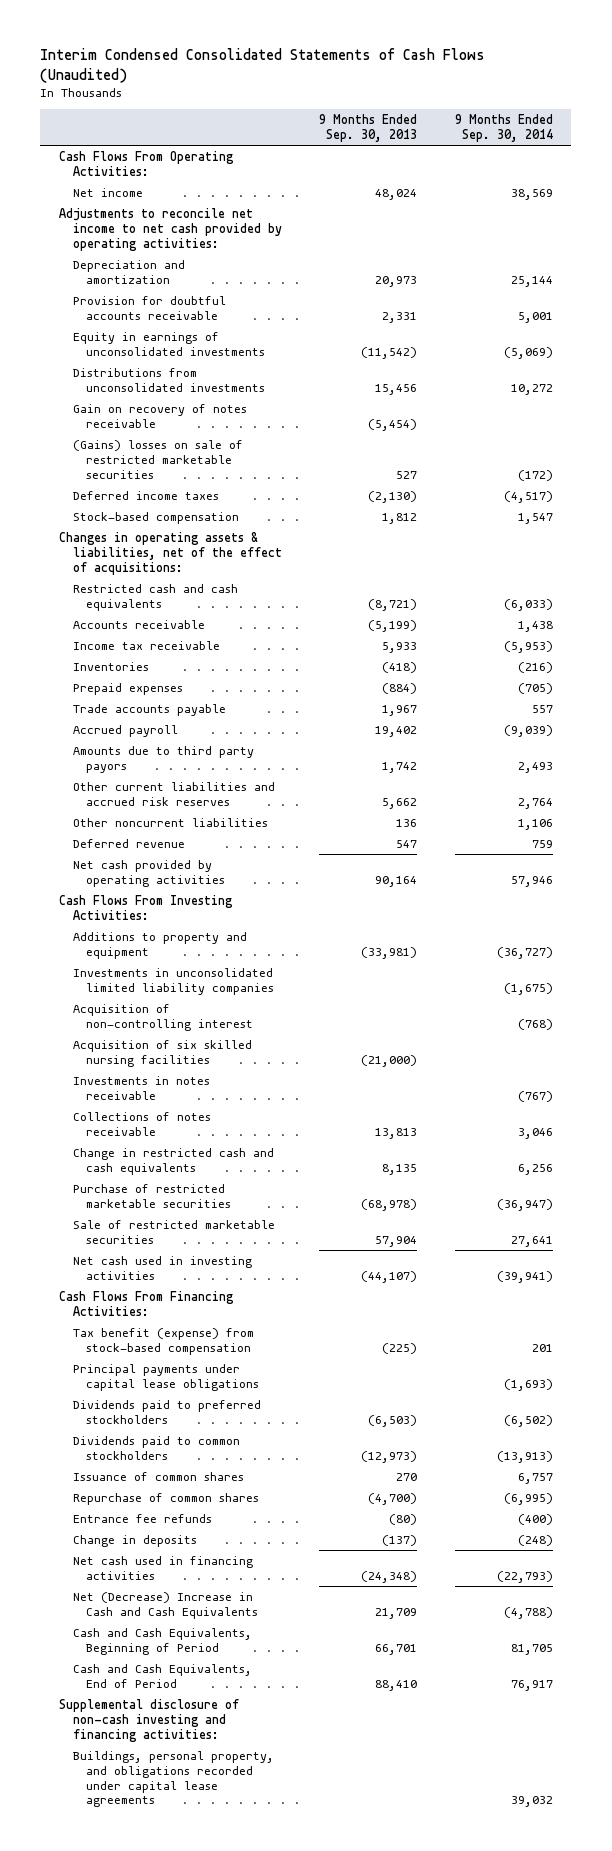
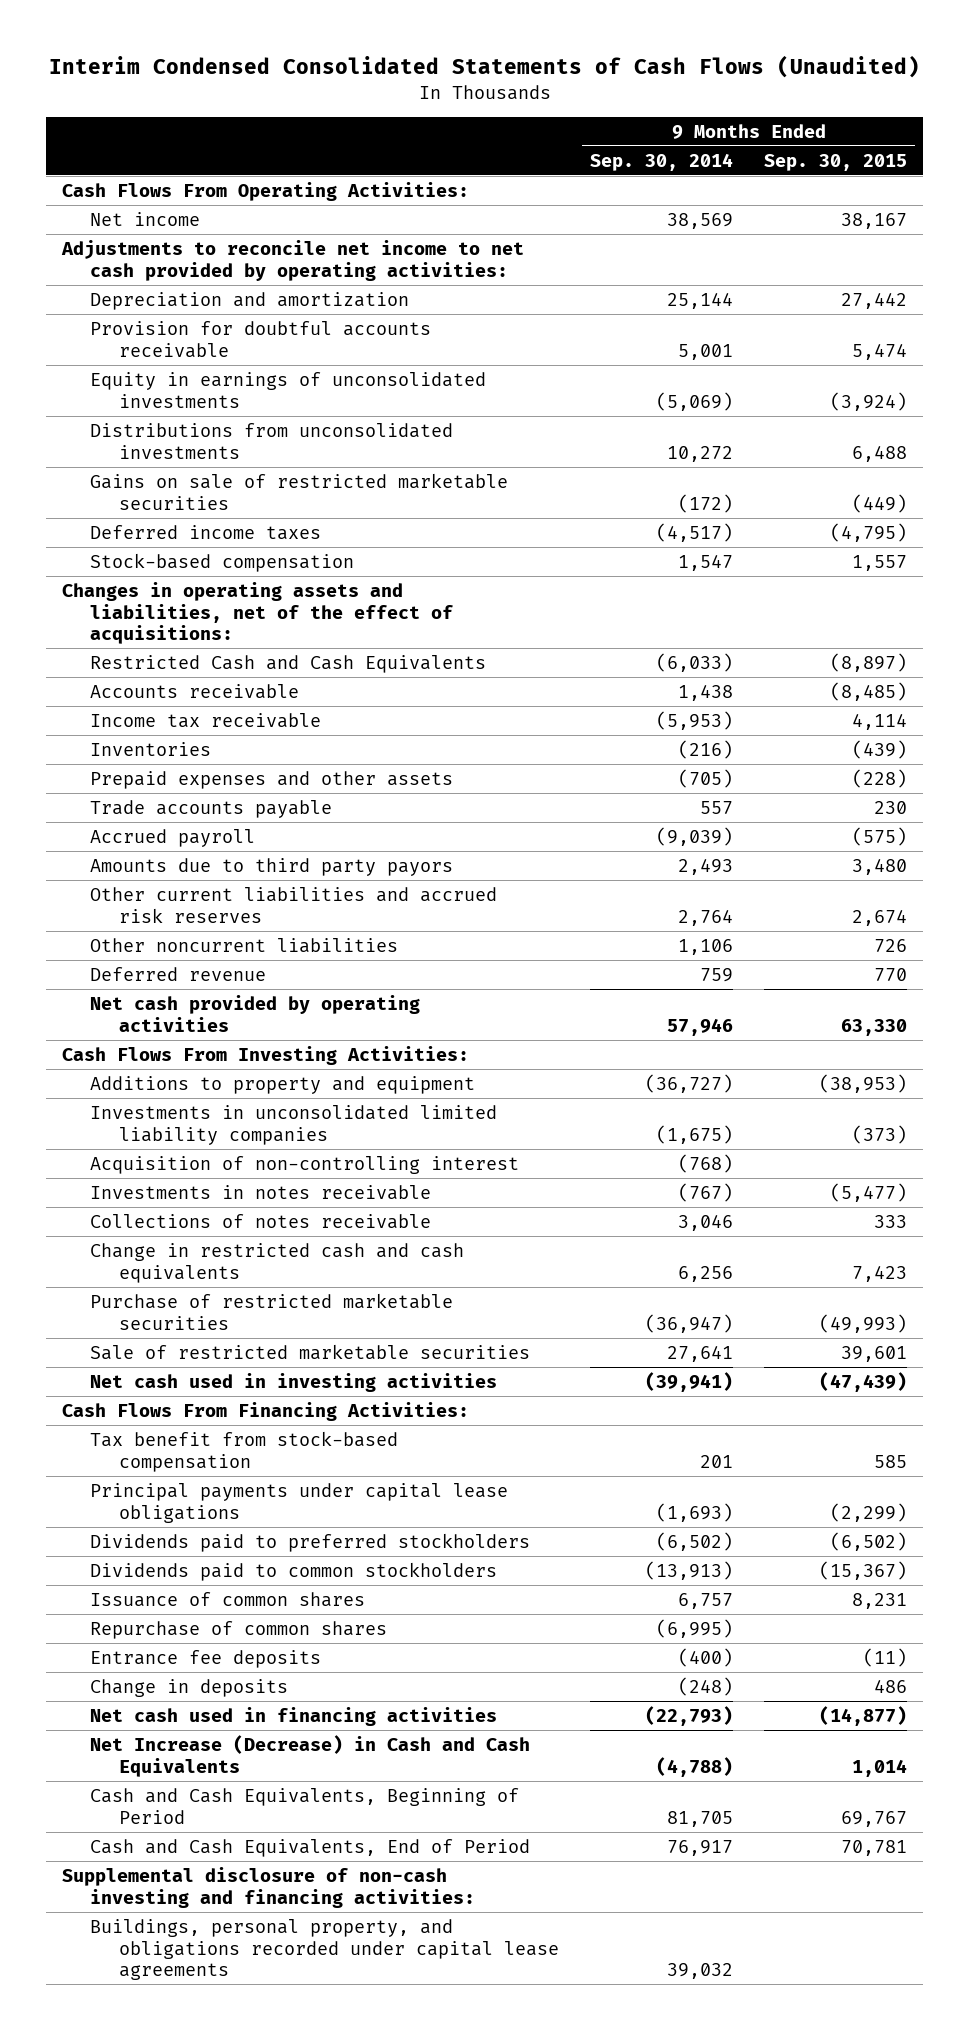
[319,114,418,142] 9 Months Ended Sep. 30, 2013 -> none
none -> [764,153,908,171] Sep. 30, 2015
[72,403,247,428] Gain on recovery of notes receivable -> none
[72,439,243,479] (Gains) losses on sale of restricted marketable securities -> [90,472,509,510] Gains on sale of restricted marketable securities
[59,531,282,575] Changes in operating assets & liabilities, net of the effect of acquisitions: -> [61,581,454,645] Changes in operating assets and liabilities, net of the effect of acquisitions:
[72,583,238,611] Restricted cash and cash equivalents -> [90,654,487,673] Restricted Cash and Cash Equivalents
[72,682,183,695] Prepaid expenses -> [90,770,454,789] Prepaid expenses and other assets
[72,1039,252,1067] Acquisition of six skilled nursing facilities -> none
[72,1327,254,1355] Tax benefit (expense) from stock-based compensation -> [90,1430,399,1472] Tax benefit from stock-based compensation
[72,1513,212,1523] Entrance fee refunds -> [90,1649,322,1668] Entrance fee deposits
[72,1591,258,1619] Net (Decrease) Increase in Cash and Cash Equivalents -> [90,1734,531,1777] Net Increase (Decrease) in Cash and Cash Equivalents

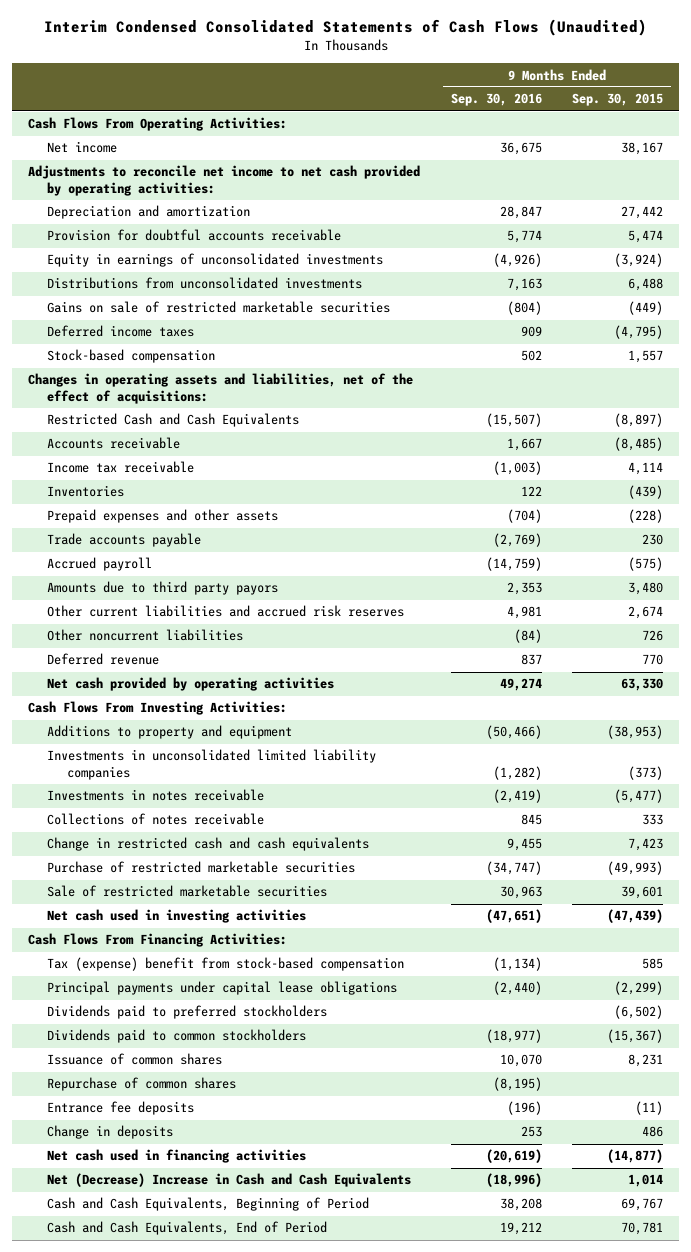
[590,152,734,171] Sep. 30, 2014 -> none
none -> [450,93,542,107] Sep. 30, 2016
[90,1155,520,1174] Acquisition of non-controlling interest -> none
[90,1430,399,1472] Tax benefit from stock-based compensation -> [47,957,405,972] Tax (expense) benefit from stock-based compensation
[90,1734,531,1777] Net Increase (Decrease) in Cash and Cash Equivalents -> [47,1173,412,1188] Net (Decrease) Increase in Cash and Cash Equivalents
[61,1866,476,1908] Supplemental disclosure of non-cash investing and financing activities: -> none
[90,1918,559,1981] Buildings, personal property, and obligations recorded under capital lease agreements -> none

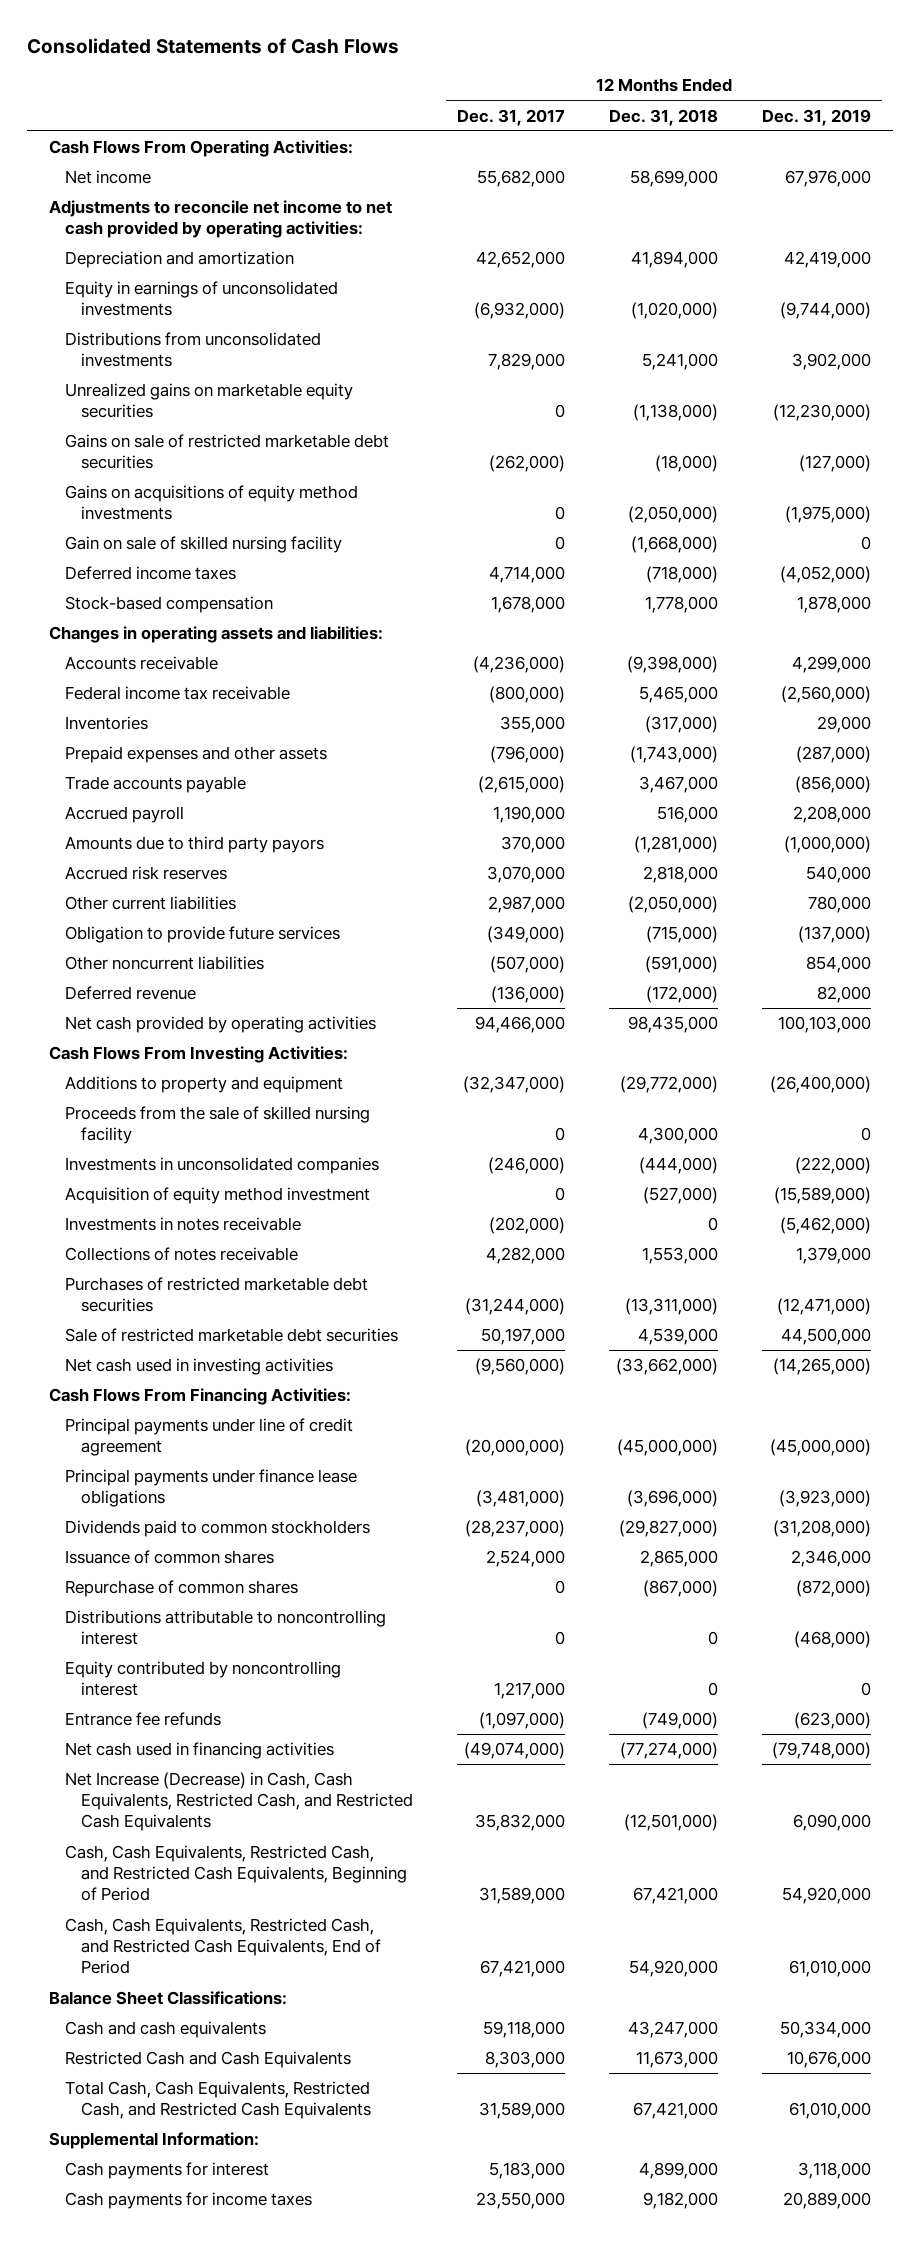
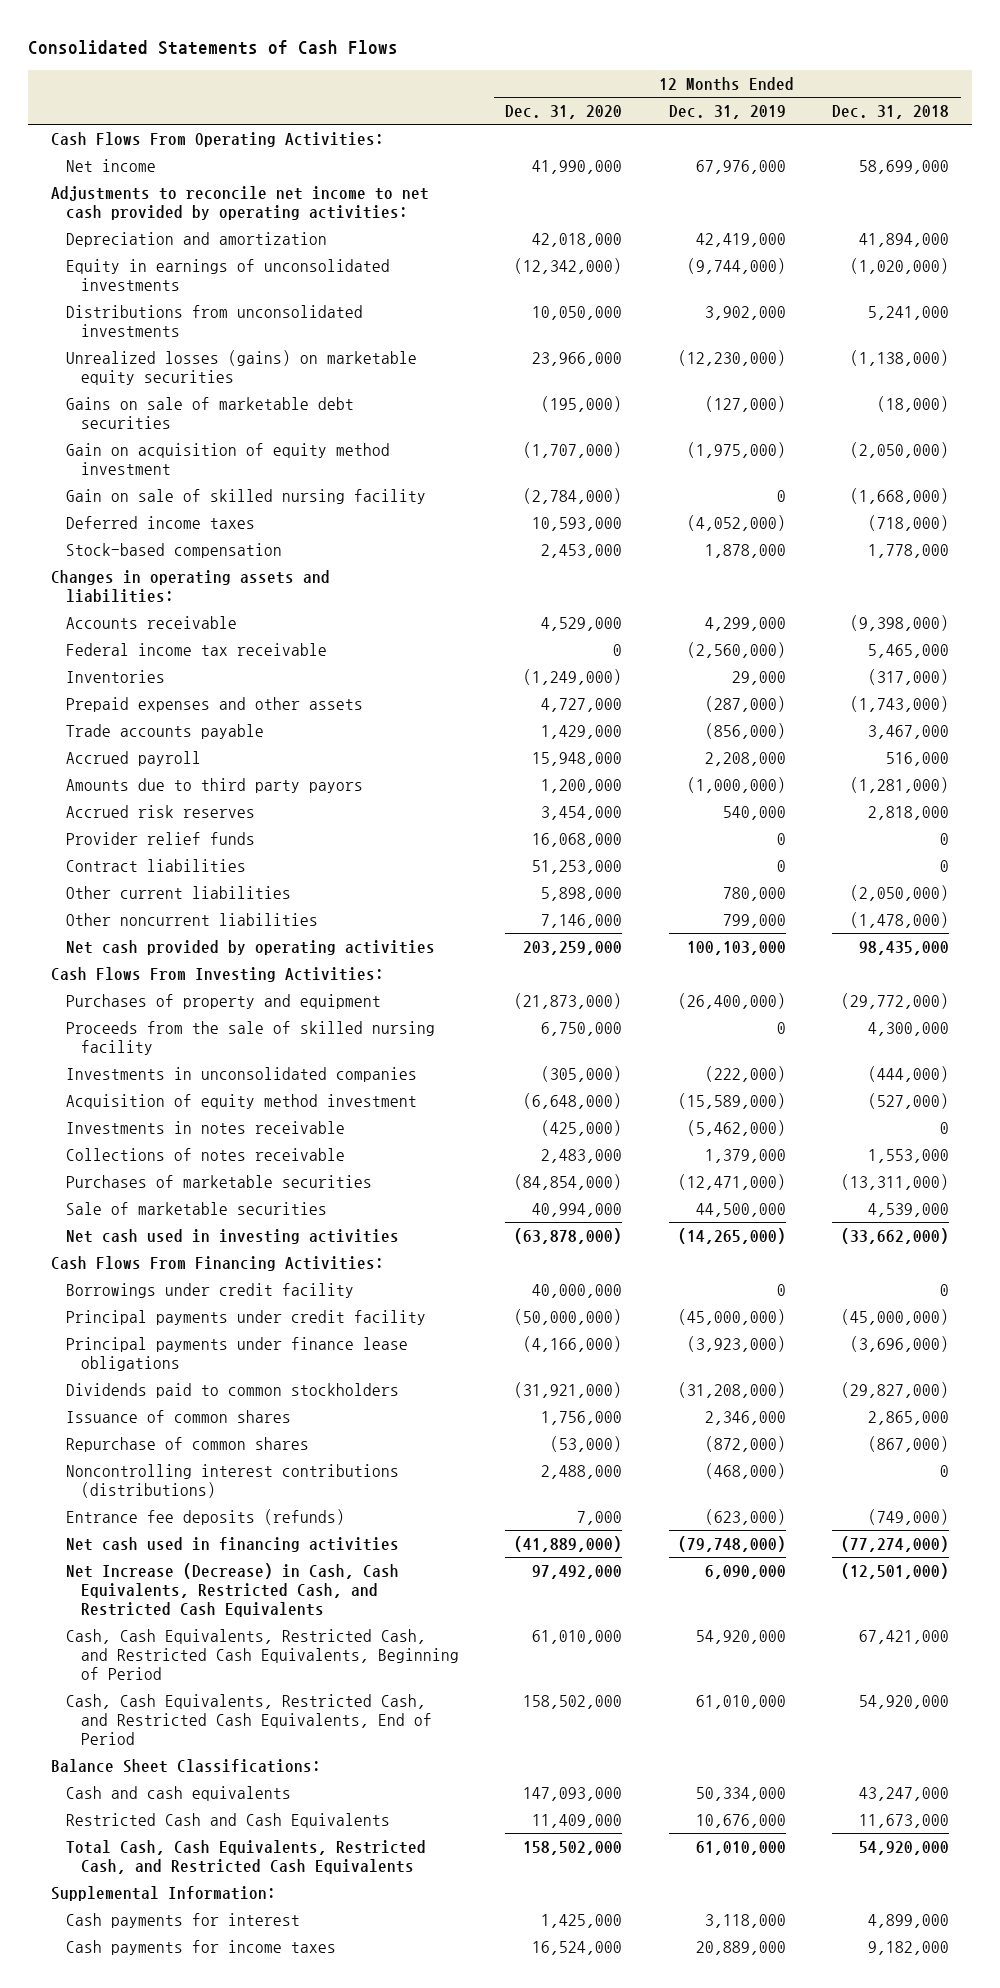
[457,108,566,126] Dec. 31, 2017 -> none
none -> [505,104,623,119] Dec. 31, 2020
[65,383,354,419] Unrealized gains on marketable equity securities -> [66,349,418,385] Unrealized losses (gains) on marketable equity securities
[65,434,390,470] Gains on sale of restricted marketable debt securities -> [66,396,355,429] Gains on sale of marketable debt securities
[65,485,359,521] Gains on acquisitions of equity method investments -> [66,442,391,475] Gain on acquisition of equity method investment
none -> [66,831,256,845] Provider relief funds
none -> [66,858,247,872] Contract liabilities
[65,926,341,944] Obligation to provide future services -> none
[65,986,197,1001] Deferred revenue -> none
[645,956,719,974] (591,000) -> [850,911,950,928] (1,478,000)
[806,956,872,974] 854,000 -> [722,913,786,928] 799,000
[65,1076,344,1094] Additions to property and equipment -> [66,993,382,1009] Purchases of property and equipment
[65,1277,369,1313] Purchases of restricted marketable debt securities -> [66,1174,373,1188] Purchases of marketable securities
[65,1328,399,1343] Sale of restricted marketable debt securities -> [66,1201,328,1215] Sale of marketable securities
none -> [66,1282,355,1298] Borrowings under credit facility
[65,1418,354,1457] Principal payments under line of credit agreement -> [66,1309,427,1325] Principal payments under credit facility
[65,1661,342,1697] Equity contributed by noncontrolling interest -> none
[65,1610,387,1646] Distributions attributable to noncontrolling interest -> [66,1463,400,1498] Noncontrolling interest contributions (distributions)
[65,1712,222,1727] Entrance fee refunds -> [66,1508,346,1525] Entrance fee deposits (refunds)
[633,2102,719,2120] 67,421,000 -> [859,1840,950,1855] 54,920,000

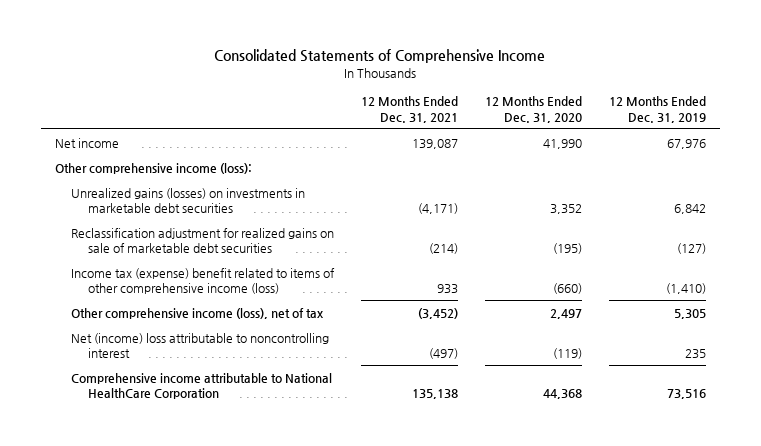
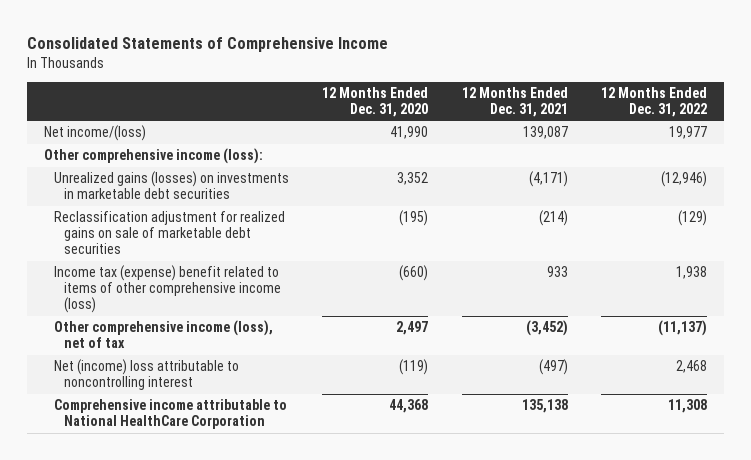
[609,96,707,123] 12 Months Ended Dec. 31, 2019 -> none
none -> [600,86,707,117] 12 Months Ended Dec. 31, 2022
[54,137,119,148] Net income -> [43,125,146,142] Net income/(loss)

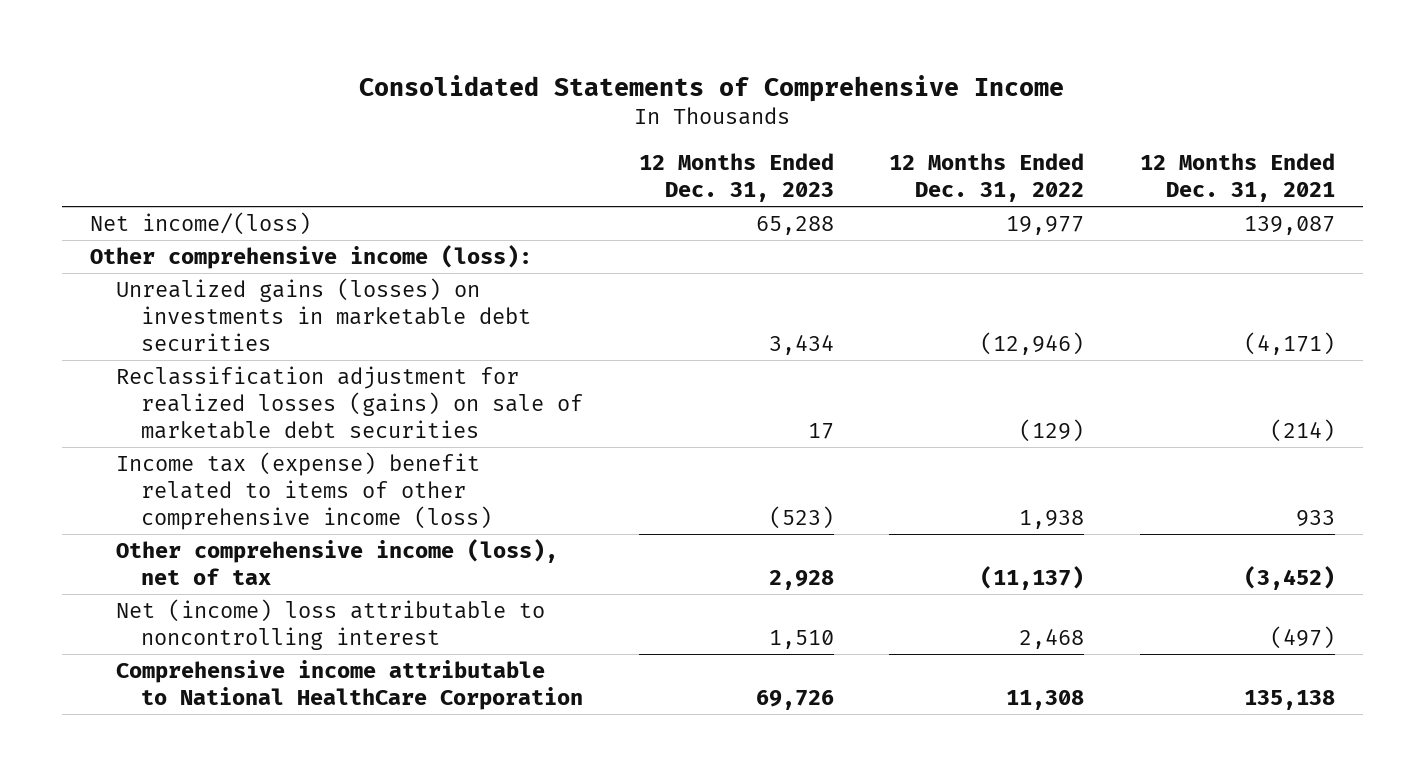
[322,86,429,117] 12 Months Ended Dec. 31, 2020 -> none
none -> [638,153,834,202] 12 Months Ended Dec. 31, 2023
[53,211,285,255] Reclassification adjustment for realized gains on sale of marketable debt securities -> [115,366,584,439] Reclassification adjustment for realized losses (gains) on sale of marketable debt securities

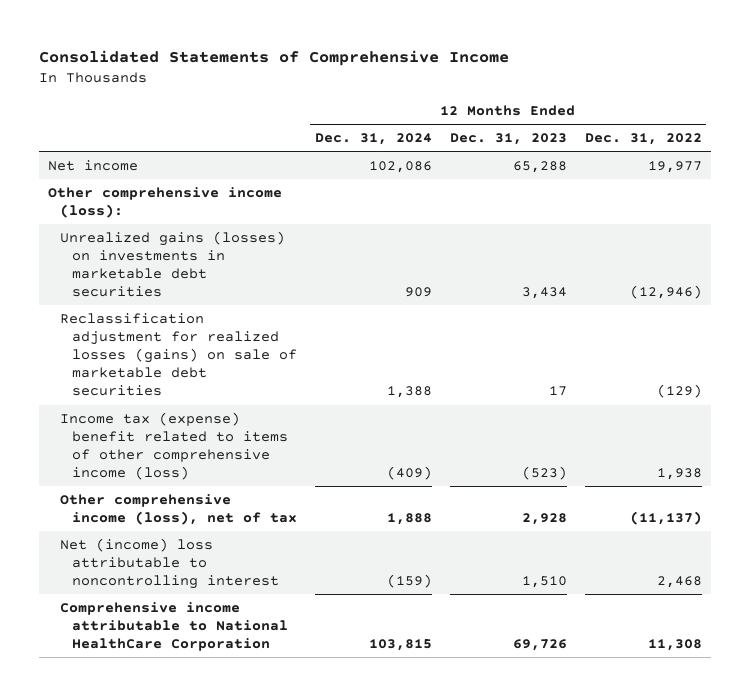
[1139,153,1335,202] 12 Months Ended Dec. 31, 2021 -> none
none -> [314,133,432,146] Dec. 31, 2024
[90,212,312,236] Net income/(loss) -> [47,160,138,172] Net income

